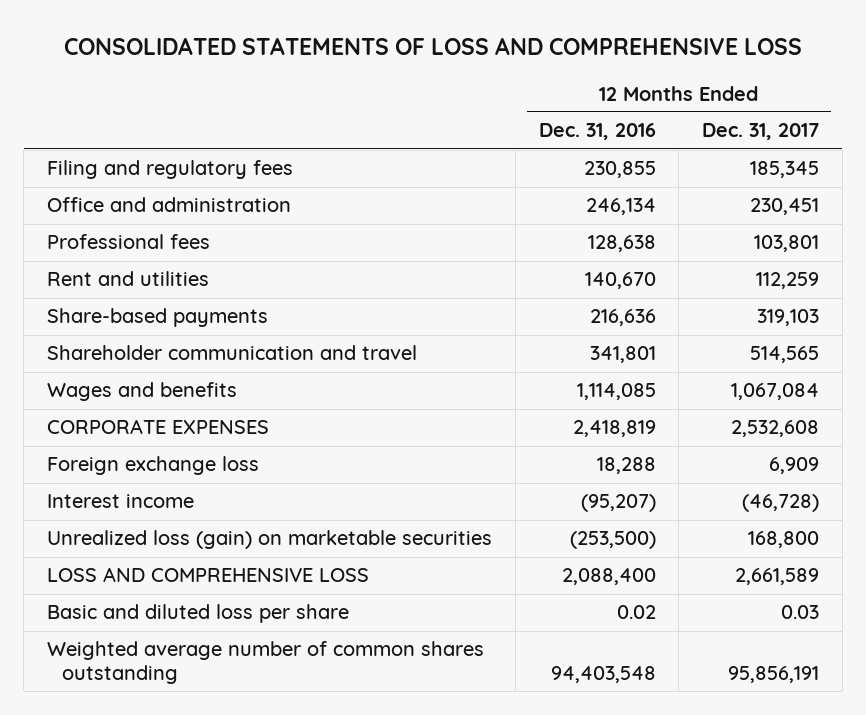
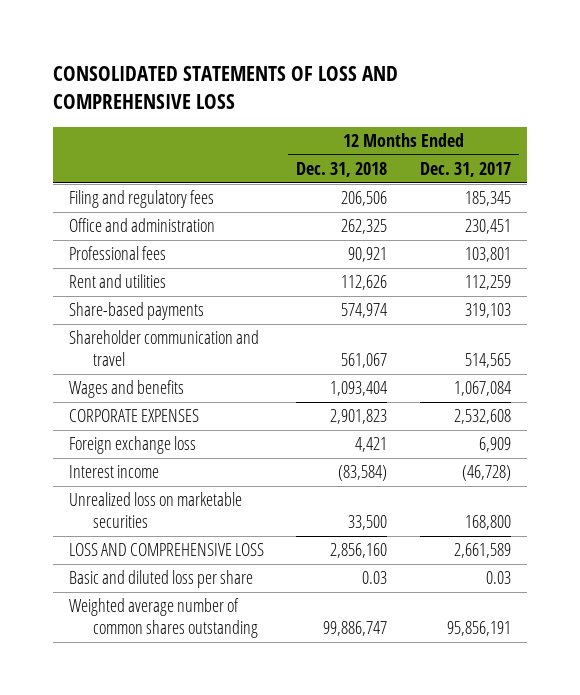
[538,123,656,141] Dec. 31, 2016 -> none
none -> [296,162,388,178] Dec. 31, 2018
[47,530,493,550] Unrealized loss (gain) on marketable securities -> [68,492,242,529] Unrealized loss on marketable securities

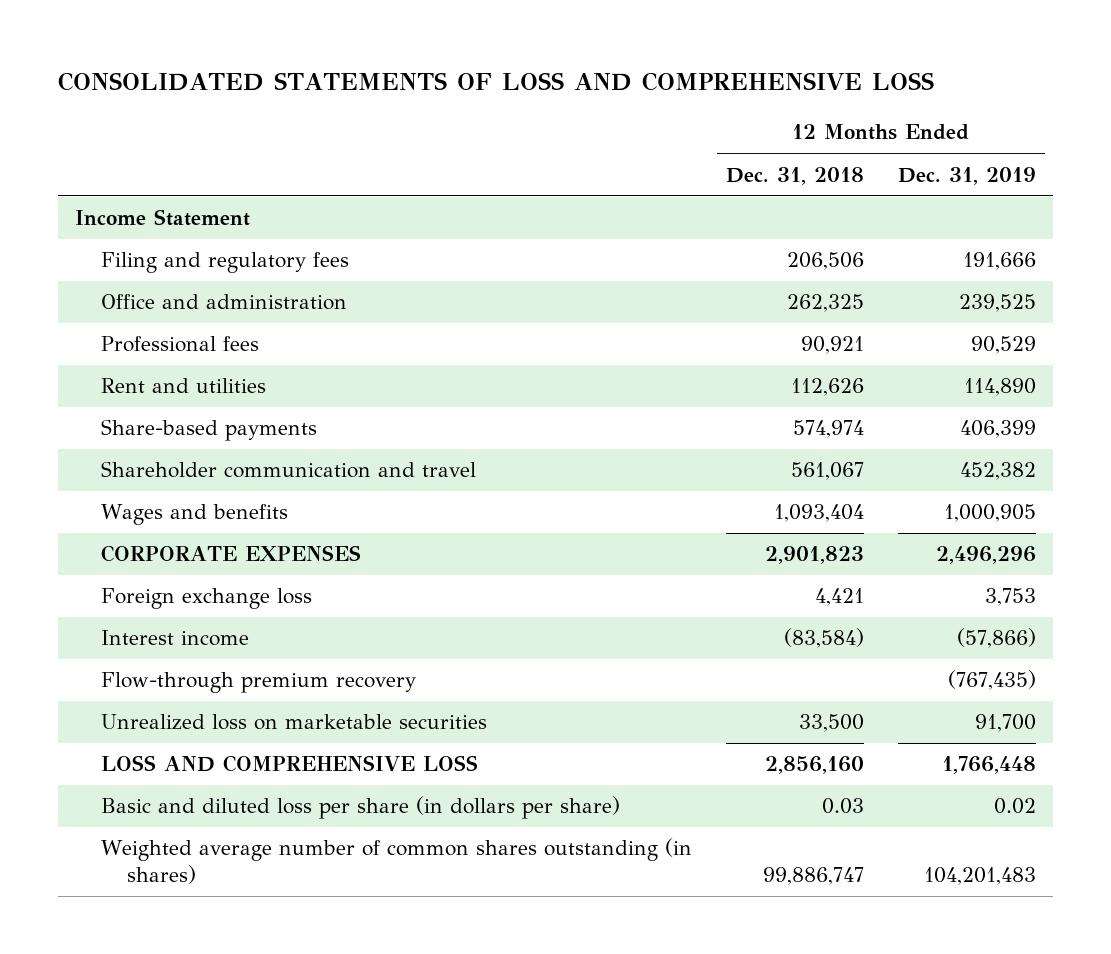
[419,162,511,178] Dec. 31, 2017 -> none
none -> [898,166,1037,185] Dec. 31, 2019
none -> [75,209,251,227] Income Statement
none -> [100,672,416,694] Flow-through premium recovery
[68,570,253,589] Basic and diluted loss per share -> [100,796,620,820] Basic and diluted loss per share (in dollars per share)
[68,598,258,639] Weighted average number of common shares outstanding -> [100,838,692,884] Weighted average number of common shares outstanding (in shares)

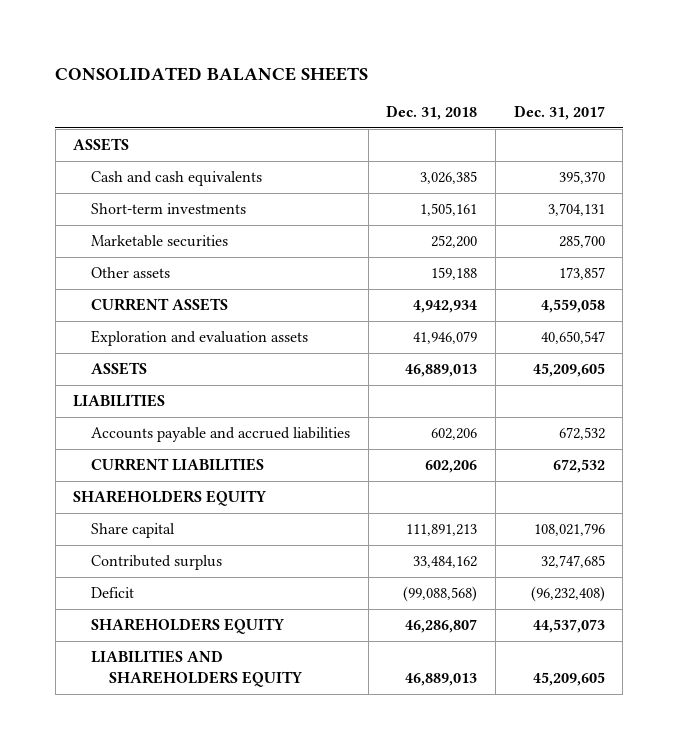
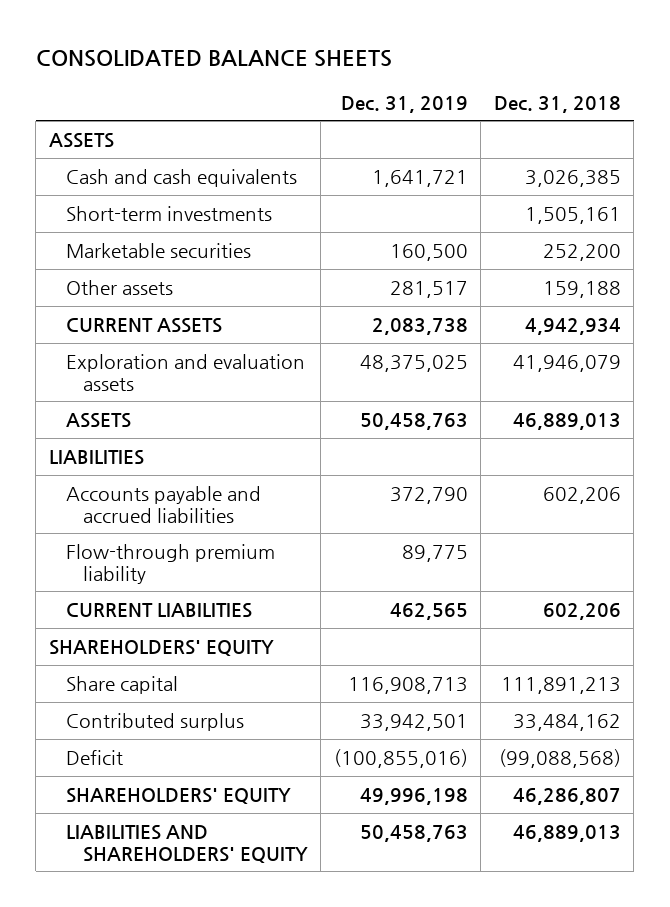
[513,105,605,121] Dec. 31, 2017 -> none
none -> [340,95,468,113] Dec. 31, 2019
none -> [65,543,275,584] Flow-through premium liability
[73,490,267,507] SHAREHOLDERS EQUITY -> [48,639,274,656] SHAREHOLDERS' EQUITY
[91,618,285,635] SHAREHOLDERS EQUITY -> [65,787,291,804] SHAREHOLDERS' EQUITY
[91,650,302,687] LIABILITIES AND SHAREHOLDERS EQUITY -> [65,824,308,863] LIABILITIES AND SHAREHOLDERS' EQUITY

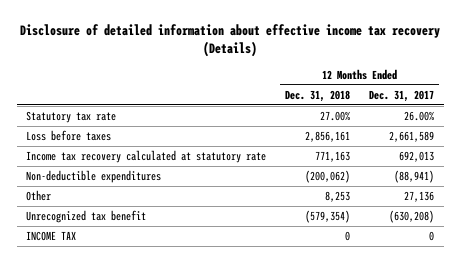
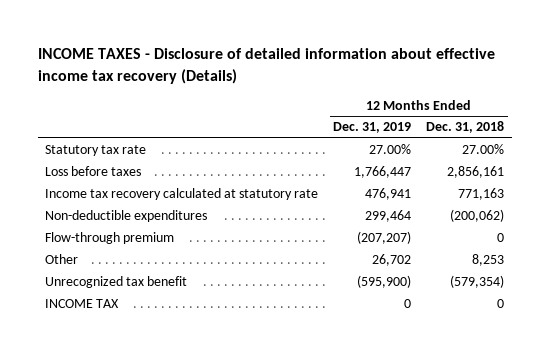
[20,23,441,57] Disclosure of detailed information about effective income tax recovery (Details) -> [37,48,495,84] INCOME TAXES - Disclosure of detailed information about effective income tax recovery (Details)
[369,89,435,102] Dec. 31, 2017 -> none
none -> [333,122,412,134] Dec. 31, 2019
none -> [45,232,175,245] Flow-through premium

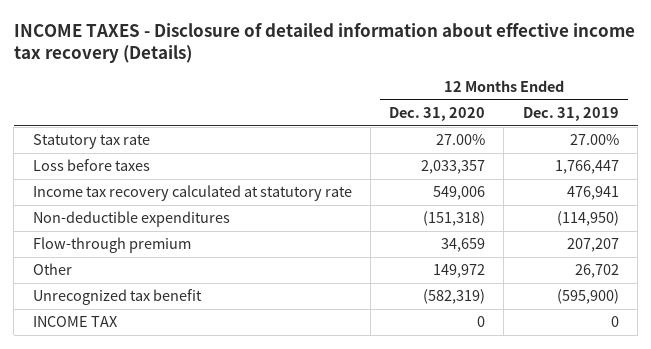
[426,121,505,134] Dec. 31, 2018 -> none
none -> [389,107,486,122] Dec. 31, 2020
[365,210,412,223] 299,464 -> [556,211,619,227] (114,950)
[357,231,412,245] (207,207) -> [566,238,619,253] 207,207

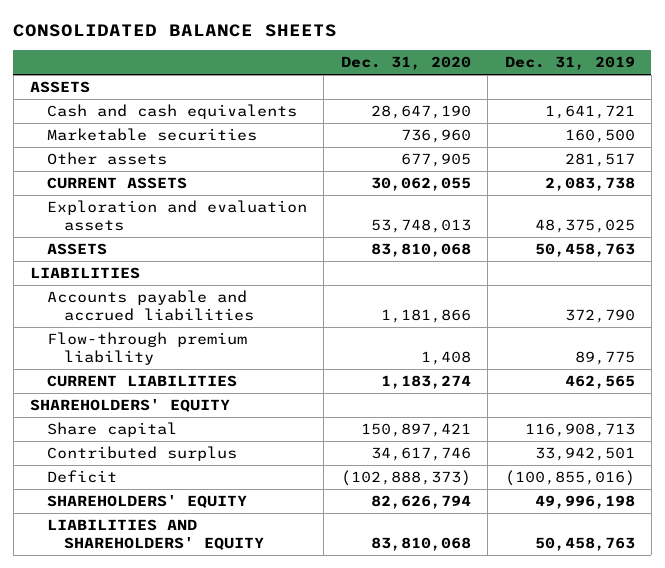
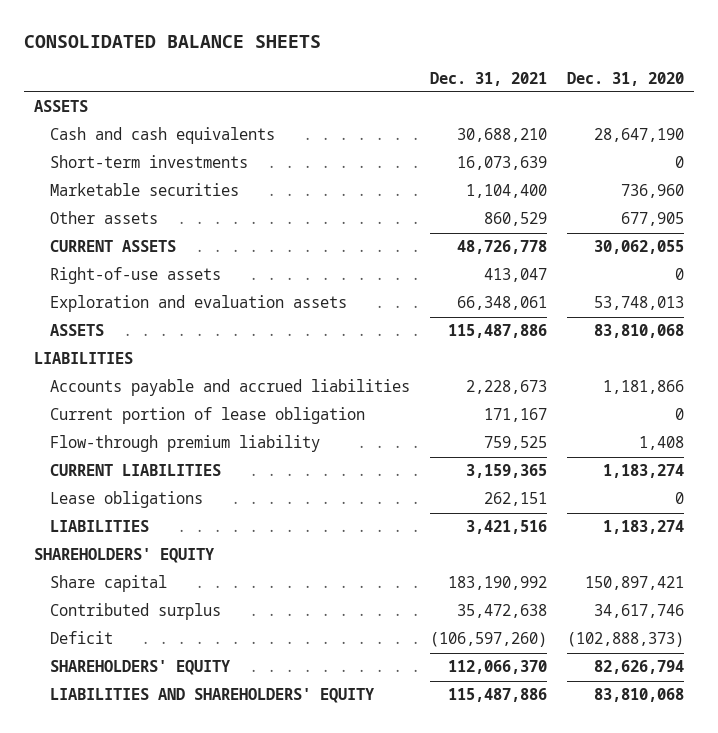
[504,56,635,71] Dec. 31, 2019 -> none
none -> [429,71,547,86] Dec. 31, 2021
none -> [49,155,248,169] Short-term investments
none -> [49,267,221,285] Right-of-use assets
none -> [49,407,365,425] Current portion of lease obligation
none -> [49,491,203,509] Lease obligations
none -> [49,520,149,533] LIABILITIES

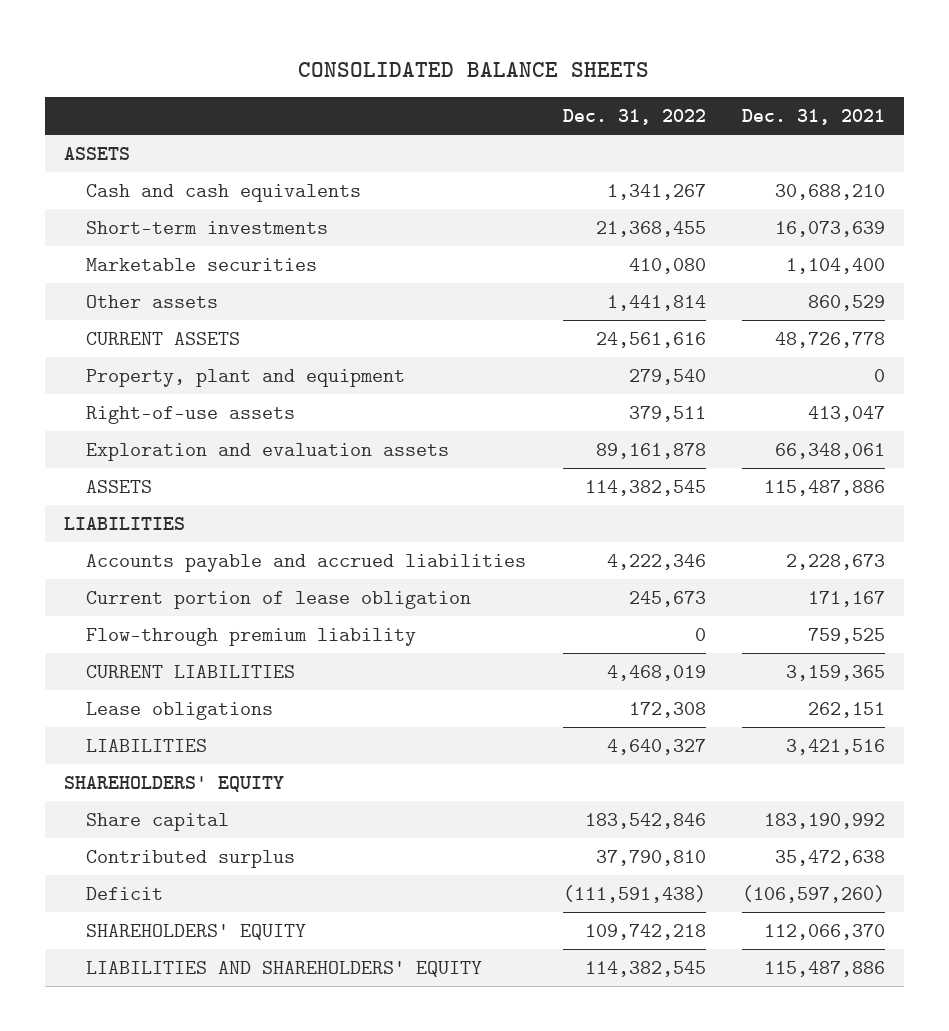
[566,71,684,86] Dec. 31, 2020 -> none
none -> [562,108,706,125] Dec. 31, 2022
none -> [86,368,406,387] Property, plant and equipment

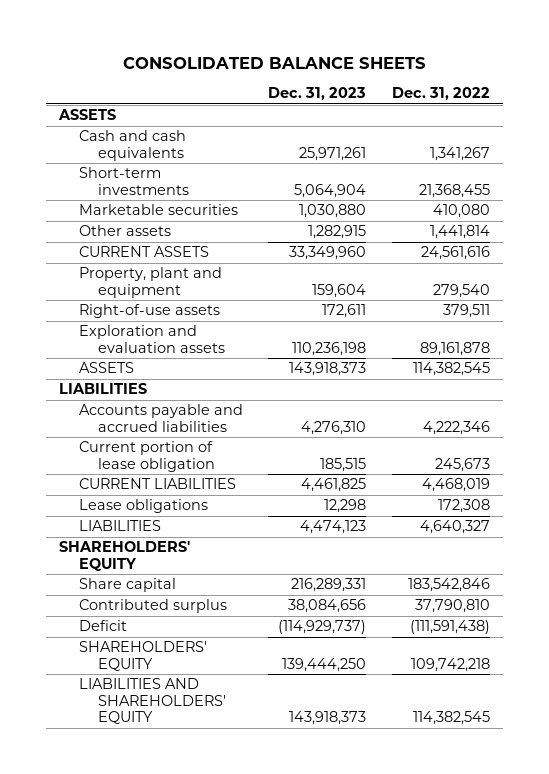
[742,108,886,125] Dec. 31, 2021 -> none
none -> [268,87,367,101] Dec. 31, 2023
[86,627,417,646] Flow-through premium liability -> none

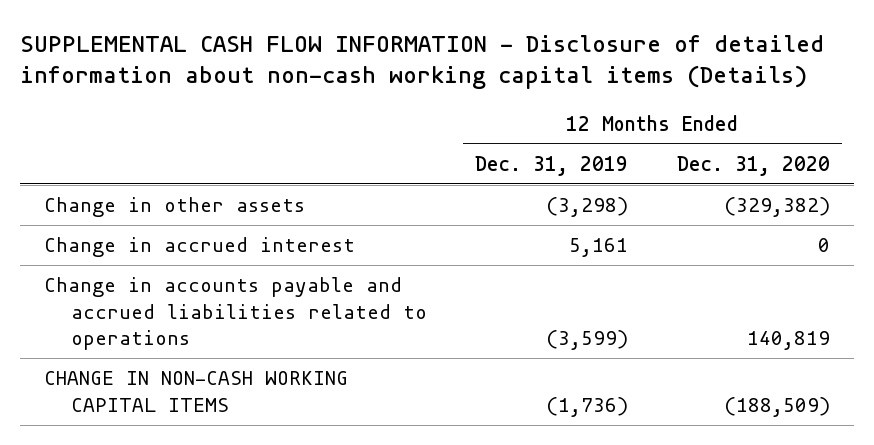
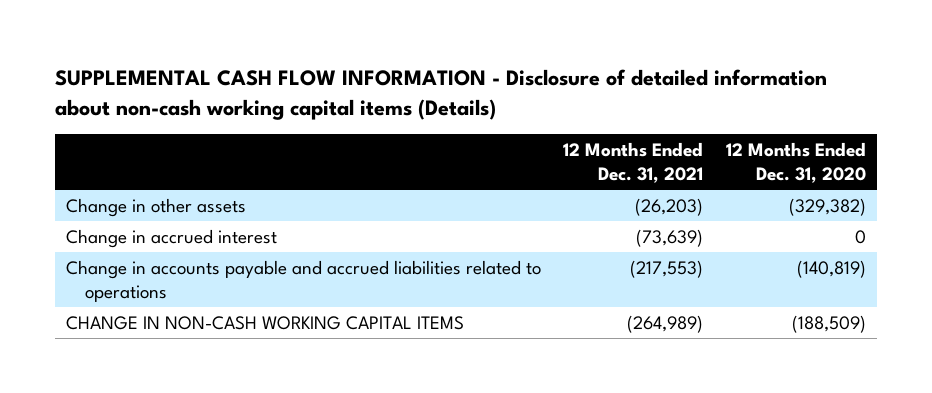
[475,155,629,176] Dec. 31, 2019 -> none
none -> [563,142,704,184] 12 Months Ended Dec. 31, 2021
[746,331,830,351] 140,819 -> [796,259,866,278] (140,819)

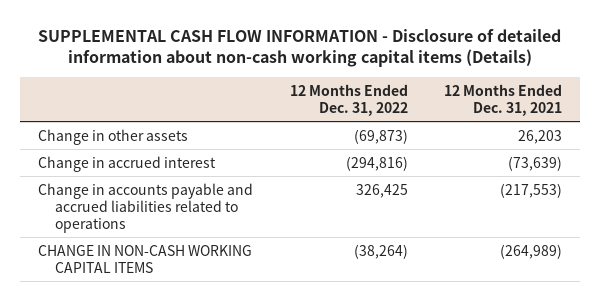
[725,142,866,184] 12 Months Ended Dec. 31, 2020 -> none
none -> [289,84,408,116] 12 Months Ended Dec. 31, 2022
[635,197,704,216] (26,203) -> [518,129,563,144] 26,203

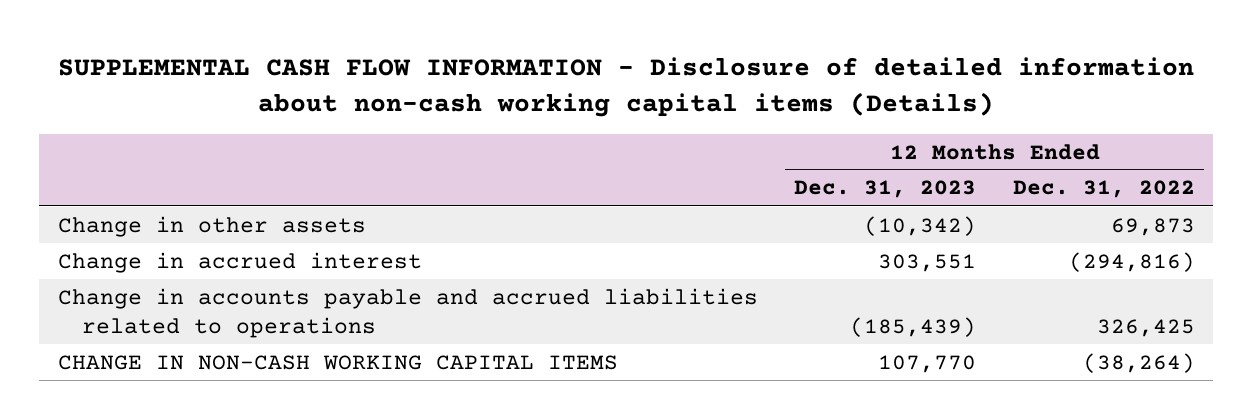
[444,84,563,116] 12 Months Ended Dec. 31, 2021 -> none
none -> [794,180,977,199] Dec. 31, 2023
[353,128,408,144] (69,873) -> [1110,217,1195,236] 69,873

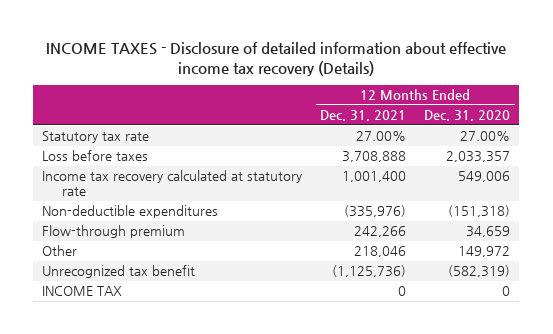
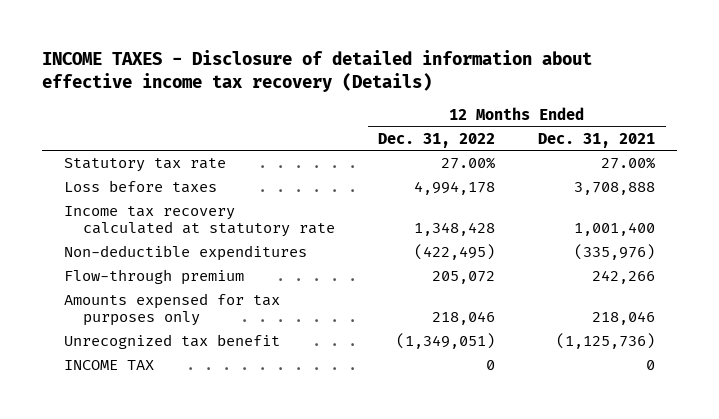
[424,110,511,122] Dec. 31, 2020 -> none
none -> [378,132,496,148] Dec. 31, 2022
[42,245,78,257] Other -> [63,293,280,327] Amounts expensed for tax purposes only

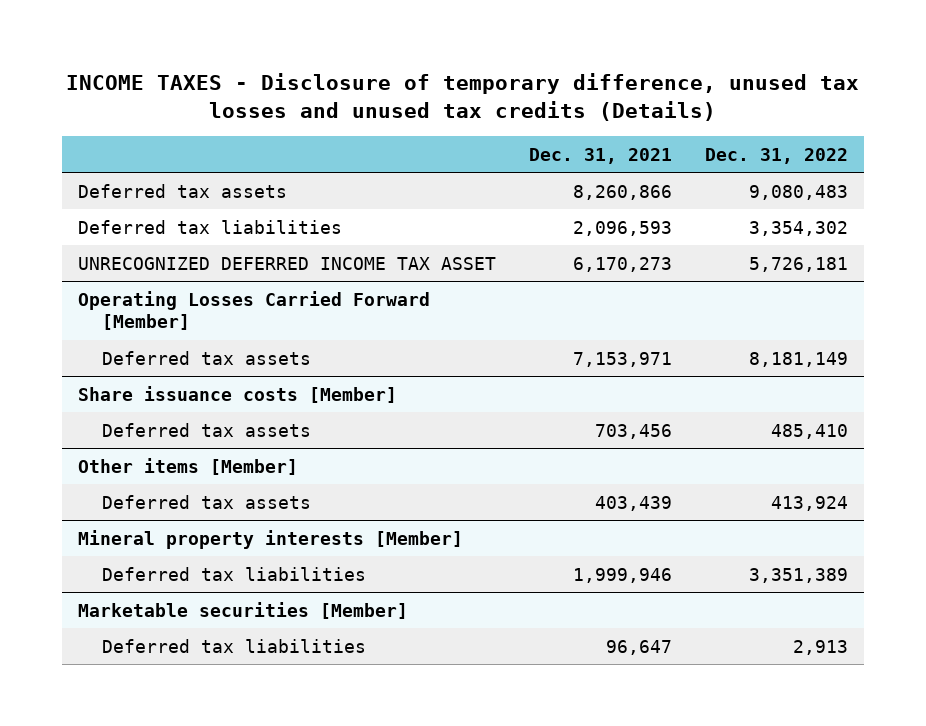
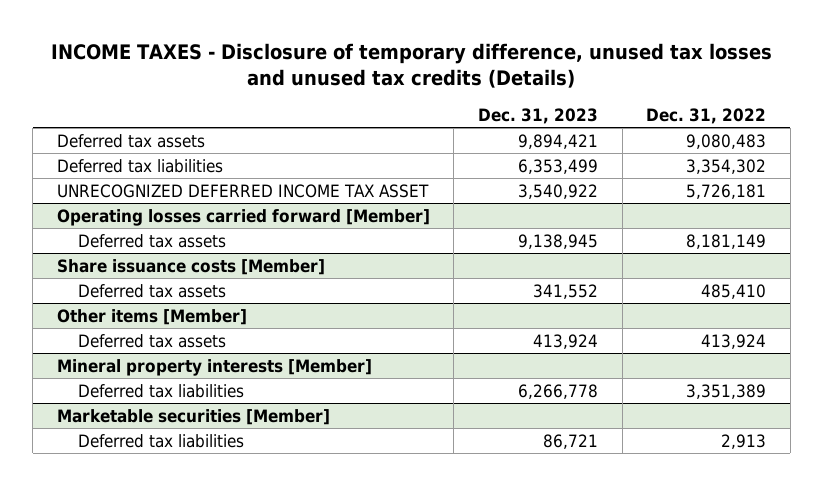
[529,147,673,164] Dec. 31, 2021 -> none
none -> [477,107,598,124] Dec. 31, 2023
[78,290,431,331] Operating Losses Carried Forward [Member] -> [56,208,430,226] Operating losses carried forward [Member]

